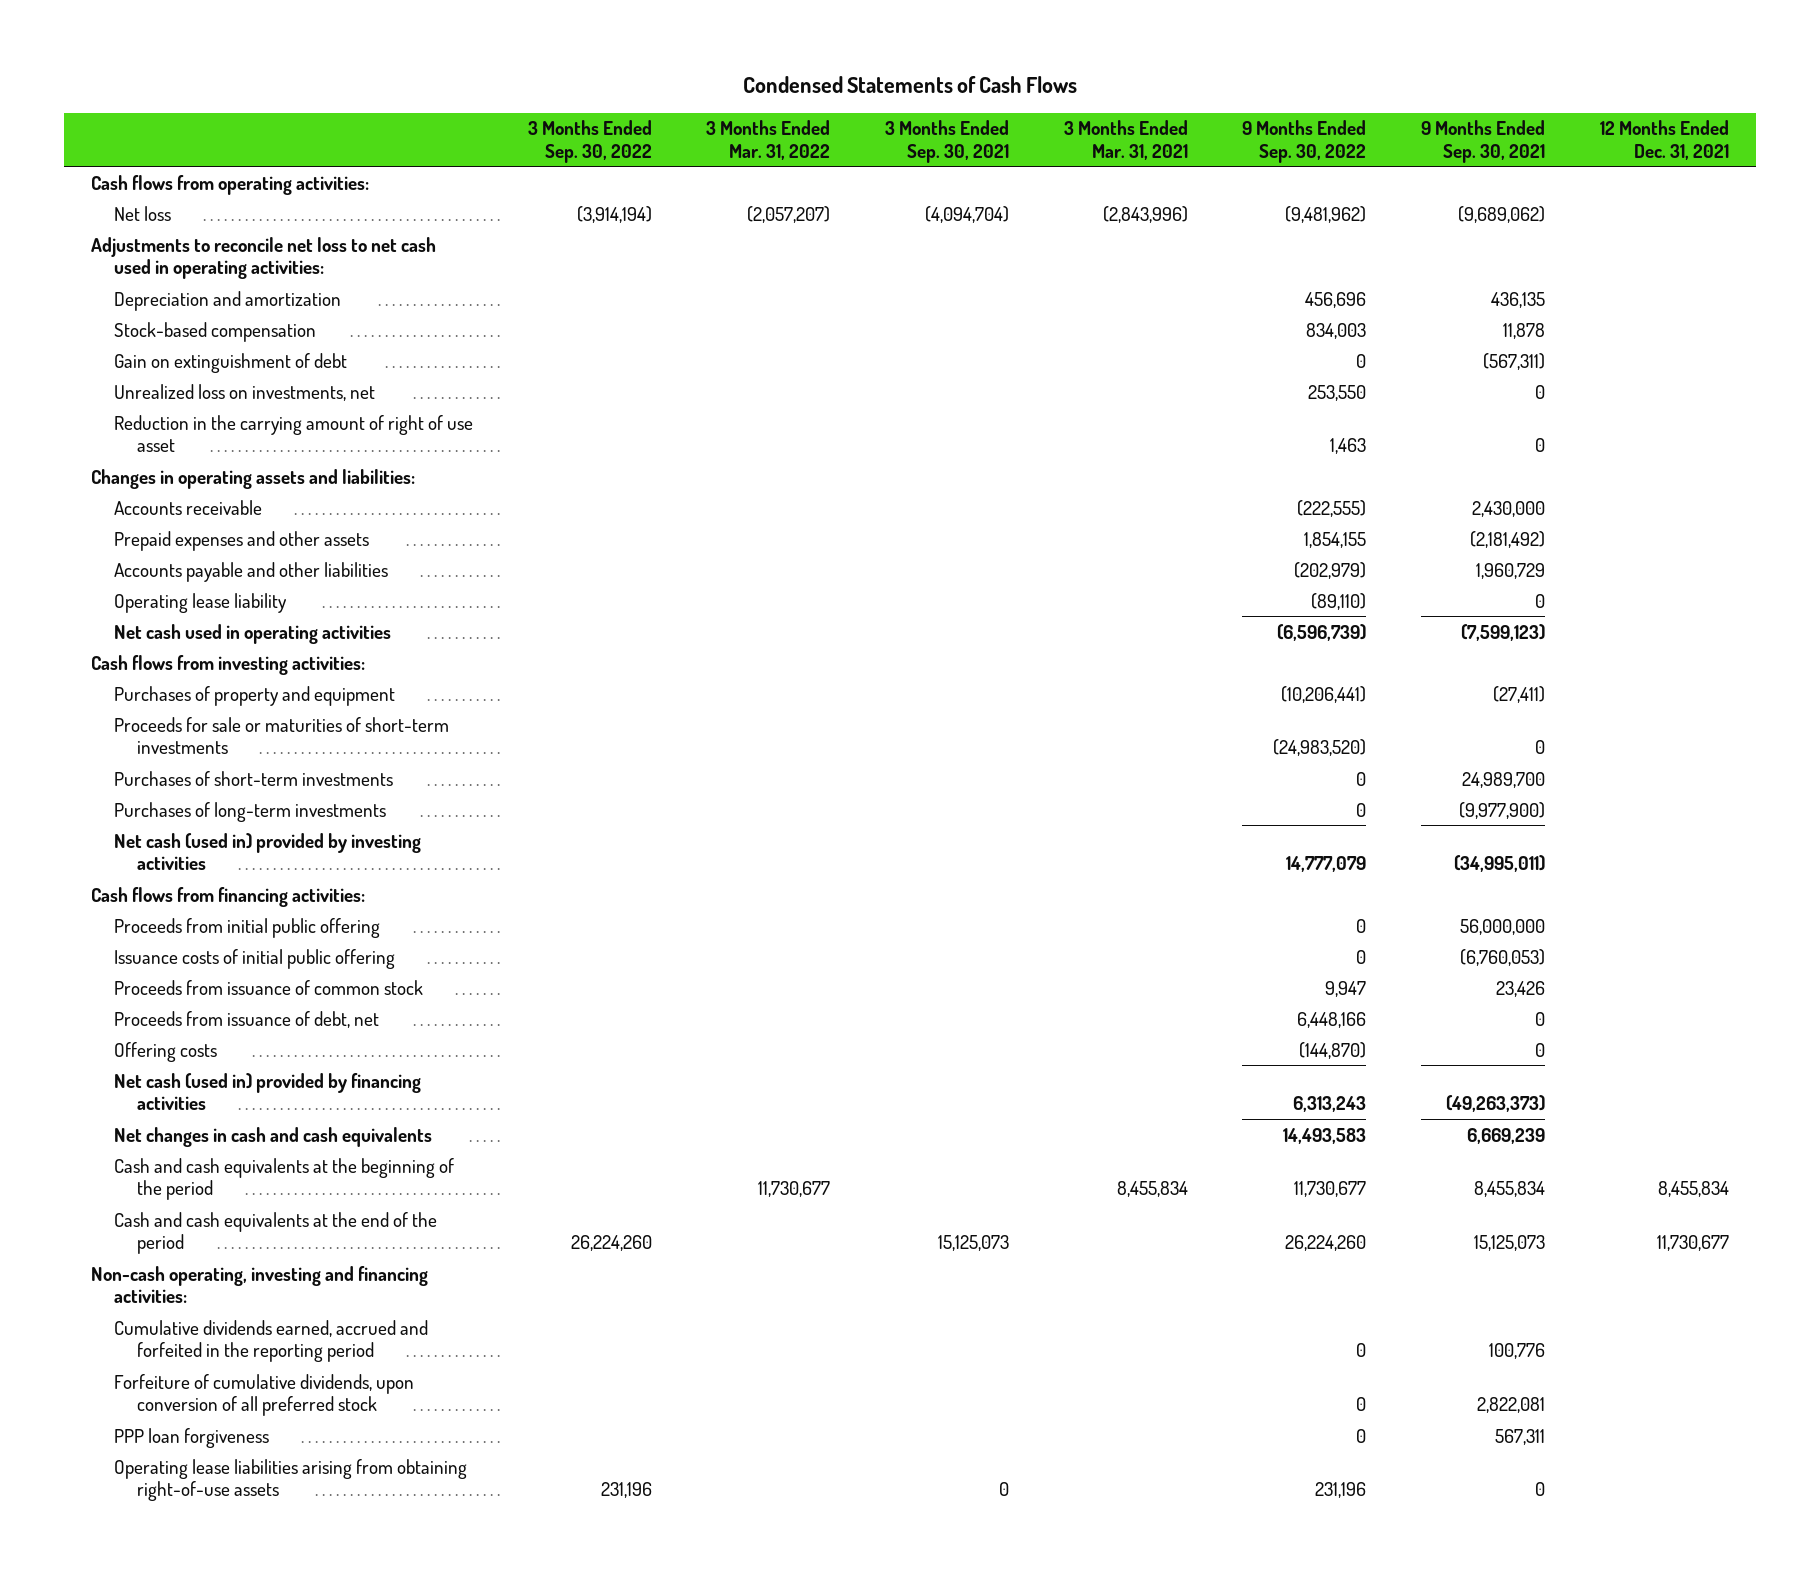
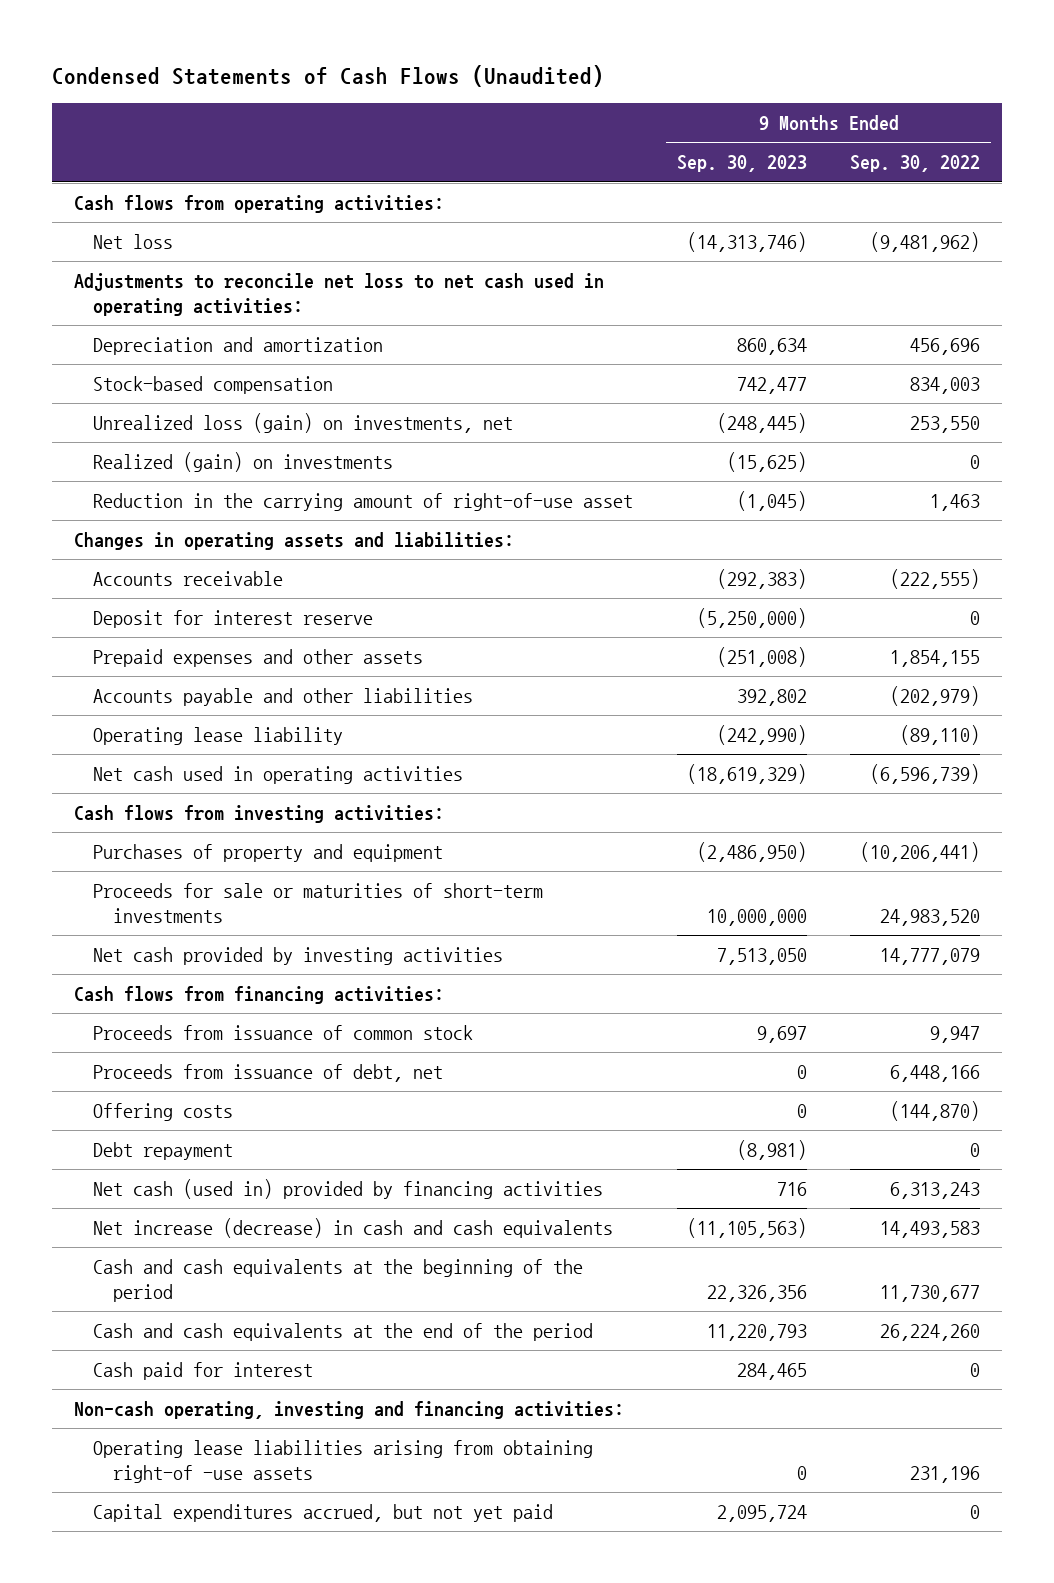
[742,76,1077,94] Condensed Statements of Cash Flows -> [52,65,605,88] Condensed Statements of Cash Flows (Unaudited)
[527,120,652,163] 3 Months Ended Sep. 30, 2022 -> none
[706,120,831,160] 3 Months Ended Mar. 31, 2022 -> none
[884,120,1009,163] 3 Months Ended Sep. 30, 2021 -> none
[1063,120,1188,160] 3 Months Ended Mar. 31, 2021 -> none
[1420,120,1545,163] 9 Months Ended Sep. 30, 2021 -> none
[1599,120,1729,160] 12 Months Ended Dec. 31, 2021 -> none
none -> [676,155,807,173] Sep. 30, 2023
[113,352,347,373] Gain on extinguishment of debt -> none
[113,383,375,401] Unrealized loss on investments, net -> [93,412,514,433] Unrealized loss (gain) on investments, net
none -> [93,451,394,472] Realized (gain) on investments
[113,414,473,453] Reduction in the carrying amount of right of use asset -> [93,492,634,511] Reduction in the carrying amount of right-of-use asset
none -> [93,609,374,628] Deposit for interest reserve
[113,770,393,786] Purchases of short-term investments -> none
[113,801,386,822] Purchases of long-term investments -> none
[1273,739,1367,757] (24,983,520) -> [880,908,981,926] 24,983,520
[113,832,421,871] Net cash (used in) provided by investing activities -> [93,946,504,965] Net cash provided by investing activities
[113,917,380,938] Proceeds from initial public offering -> none
[113,948,395,969] Issuance costs of initial public offering -> none
none -> [93,1141,234,1160] Debt repayment
[113,1126,432,1147] Net changes in cash and cash equivalents -> [93,1217,614,1238] Net increase (decrease) in cash and cash equivalents
none -> [93,1361,314,1380] Cash paid for interest
[113,1319,428,1363] Cumulative dividends earned, accrued and forfeited in the reporting period -> none
[113,1373,414,1417] Forfeiture of cumulative dividends, upon conversion of all preferred stock -> none
[113,1427,269,1448] PPP loan forgiveness -> none
[113,1458,467,1502] Operating lease liabilities arising from obtaining right-of-use assets -> [93,1439,594,1483] Operating lease liabilities arising from obtaining right-of -use assets
none -> [93,1503,554,1522] Capital expenditures accrued, but not yet paid

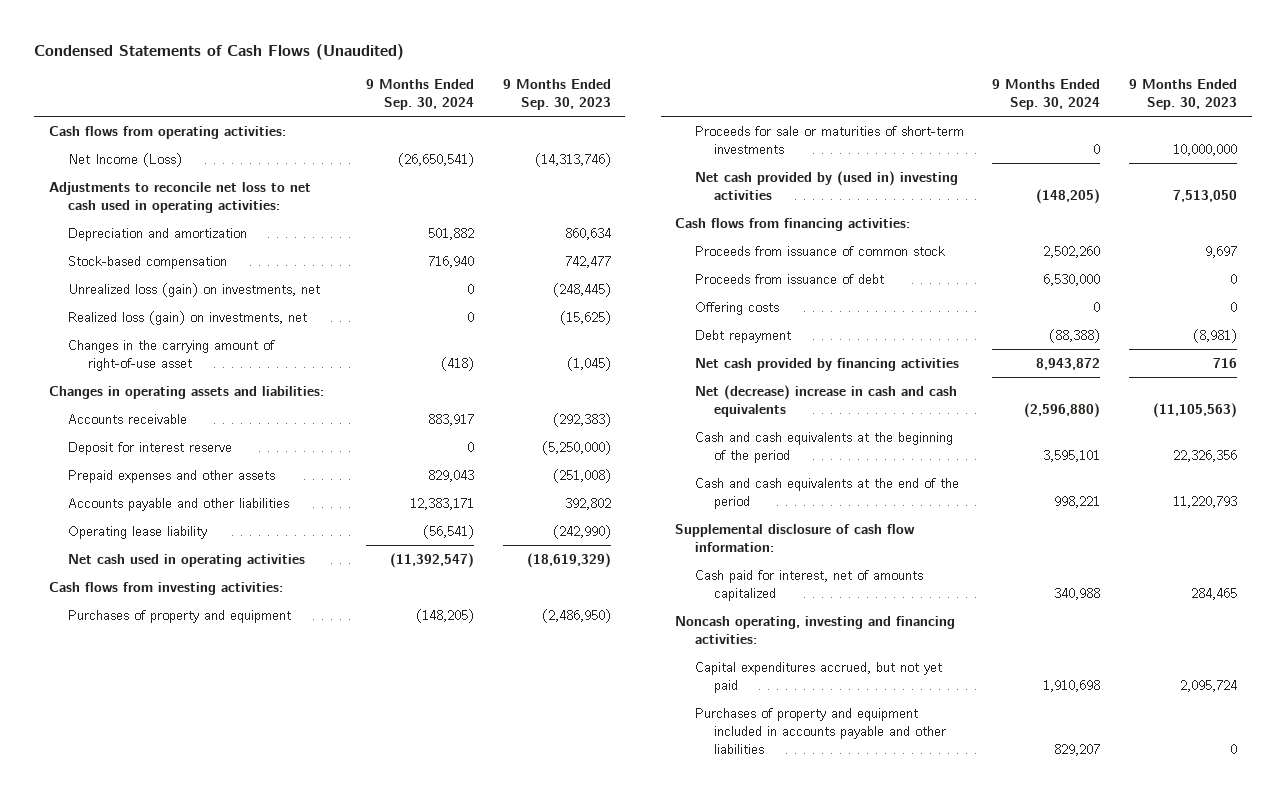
[850,155,981,173] Sep. 30, 2022 -> none
none -> [366,79,475,111] 9 Months Ended Sep. 30, 2024
[93,233,174,249] Net loss -> [68,152,183,167] Net Income (Loss)
[93,451,394,472] Realized (gain) on investments -> [68,310,308,325] Realized loss (gain) on investments, net
[93,492,634,511] Reduction in the carrying amount of right-of-use asset -> [68,339,276,371] Changes in the carrying amount of right-of-use asset
[93,946,504,965] Net cash provided by investing activities -> [694,170,958,200] Net cash provided by (used in) investing activities
[93,1063,444,1082] Proceeds from issuance of debt, net -> [694,273,884,284] Proceeds from issuance of debt
[93,1178,604,1199] Net cash (used in) provided by financing activities -> [694,357,959,371] Net cash provided by financing activities
[93,1217,614,1238] Net increase (decrease) in cash and cash equivalents -> [694,384,957,417] Net (decrease) increase in cash and cash equivalents
[93,1439,594,1483] Operating lease liabilities arising from obtaining right-of -use assets -> none
none -> [675,523,916,552] Supplemental disclosure of cash flow information:
[93,1361,314,1380] Cash paid for interest -> [694,569,923,601] Cash paid for interest, net of amounts capitalized
[73,1400,624,1419] Non-cash operating, investing and financing activities: -> [675,615,956,644] Noncash operating, investing and financing activities:
none -> [694,707,947,754] Purchases of property and equipment included in accounts payable and other liabilities

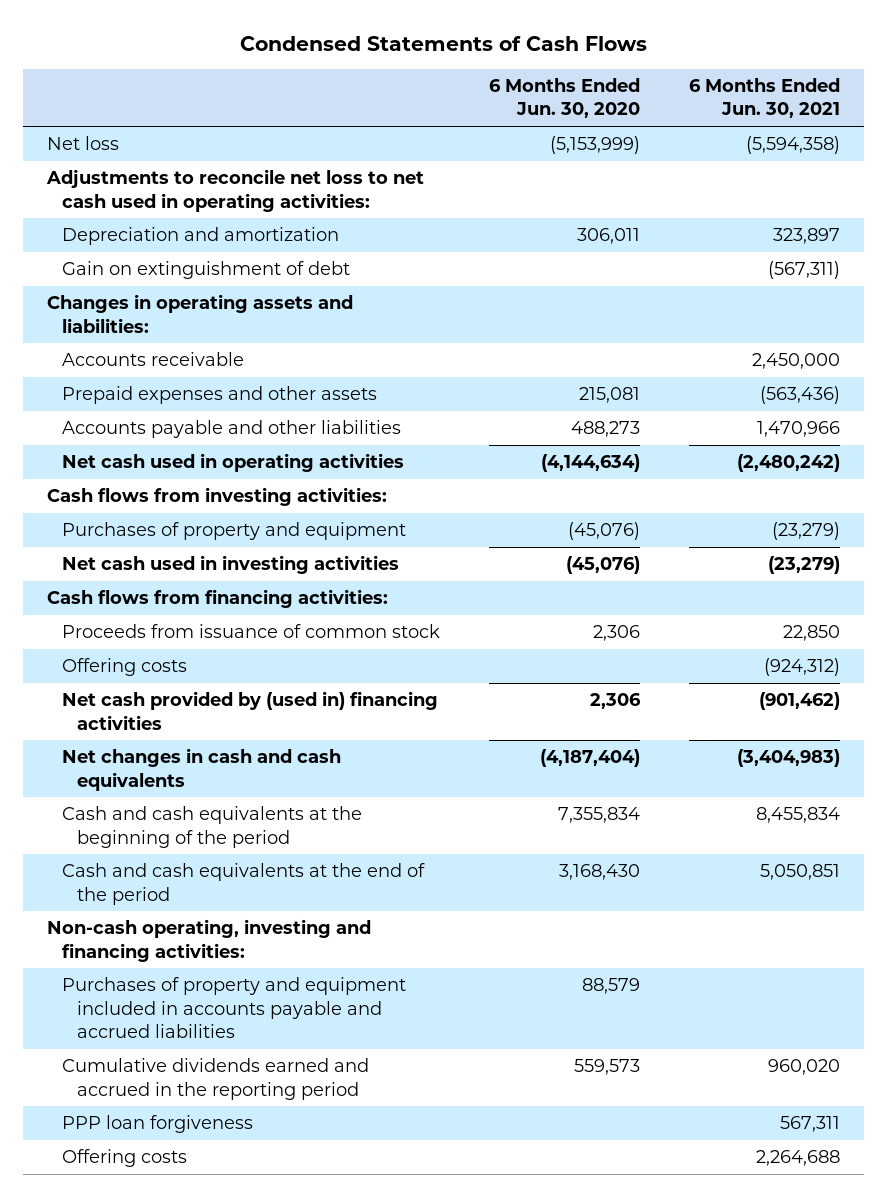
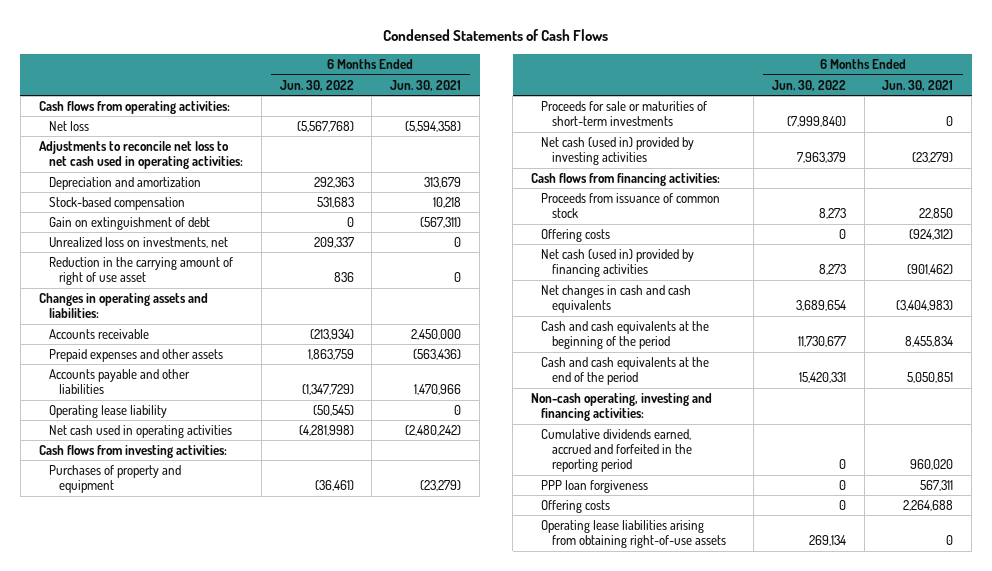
[488,78,640,119] 6 Months Ended Jun. 30, 2020 -> none
none -> [279,79,354,91] Jun. 30, 2022
none -> [38,101,230,115] Cash flows from operating activities:
[772,228,840,245] 323,897 -> [424,177,462,189] 313,679
none -> [49,197,186,211] Stock-based compensation
none -> [49,237,229,249] Unrealized loss on investments, net
none -> [49,257,234,286] Reduction in the carrying amount of right of use asset
none -> [49,405,168,419] Operating lease liability
none -> [541,101,708,127] Proceeds for sale or maturities of short-term investments
[62,555,400,575] Net cash used in investing activities -> [541,137,695,166] Net cash (used in) provided by investing activities
[62,691,439,730] Net cash provided by (used in) financing activities -> [541,249,695,278] Net cash (used in) provided by financing activities
[62,977,407,1038] Purchases of property and equipment included in accounts payable and accrued liabilities -> none
[62,1058,370,1100] Cumulative dividends earned and accrued in the reporting period -> [541,429,692,473] Cumulative dividends earned, accrued and forfeited in the reporting period
none -> [541,520,726,549] Operating lease liabilities arising from obtaining right-of-use assets

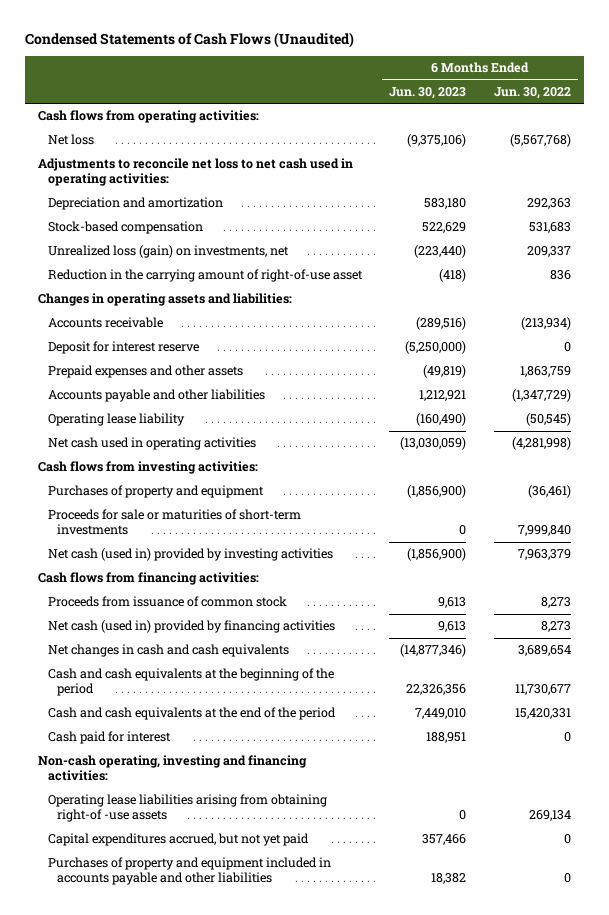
[383,28,609,41] Condensed Statements of Cash Flows -> [24,31,354,48] Condensed Statements of Cash Flows (Unaudited)
[390,79,462,91] Jun. 30, 2021 -> none
none -> [389,86,467,99] Jun. 30, 2023
[49,217,211,231] Gain on extinguishment of debt -> none
[49,237,229,249] Unrealized loss on investments, net -> [47,245,289,259] Unrealized loss (gain) on investments, net
[49,257,234,286] Reduction in the carrying amount of right of use asset -> [47,269,363,283] Reduction in the carrying amount of right-of-use asset
none -> [47,341,199,355] Deposit for interest reserve
[786,116,846,128] (7,999,840) -> [517,525,571,537] 7,999,840
[541,229,611,243] Offering costs -> none
none -> [47,731,171,745] Cash paid for interest
[541,429,692,473] Cumulative dividends earned, accrued and forfeited in the reporting period -> none
[541,480,649,494] PPP loan forgiveness -> none
[541,500,611,514] Offering costs -> none
[541,520,726,549] Operating lease liabilities arising from obtaining right-of-use assets -> [47,794,327,823] Operating lease liabilities arising from obtaining right-of -use assets
none -> [47,833,309,847] Capital expenditures accrued, but not yet paid
none -> [47,857,331,886] Purchases of property and equipment included in accounts payable and other liabilities

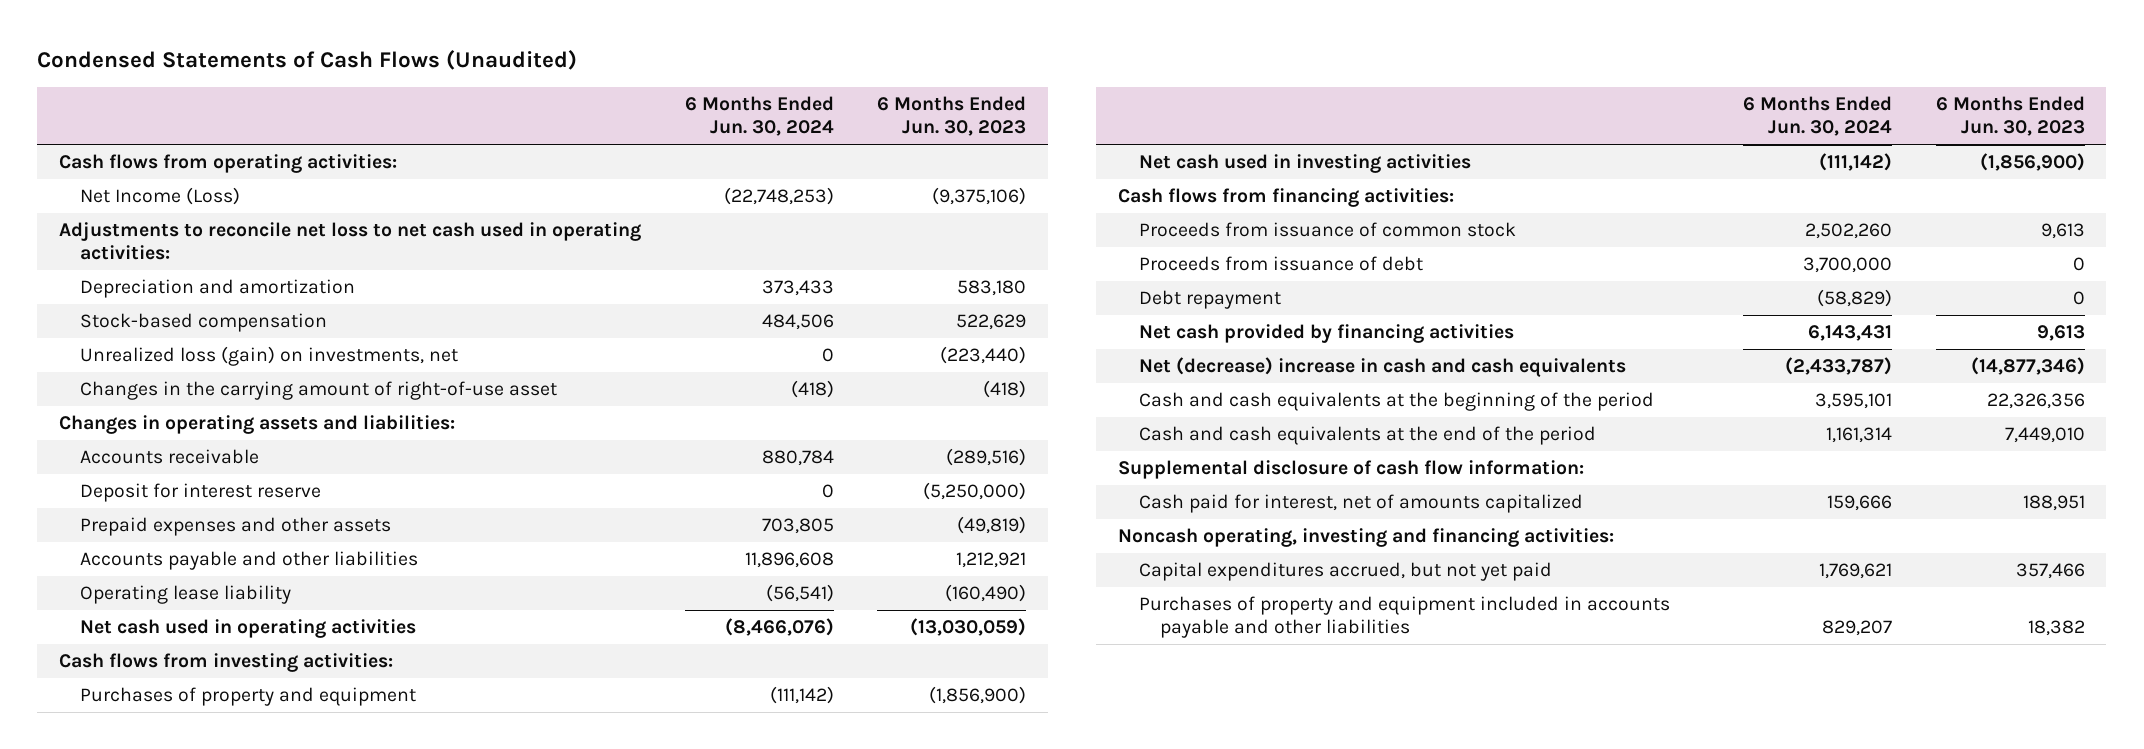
[493,86,571,99] Jun. 30, 2022 -> none
none -> [684,96,834,136] 6 Months Ended Jun. 30, 2024
[47,134,94,146] Net loss -> [80,187,241,206] Net Income (Loss)
[47,269,363,283] Reduction in the carrying amount of right-of-use asset -> [80,381,558,401] Changes in the carrying amount of right-of-use asset
[47,509,301,536] Proceeds for sale or maturities of short-term investments -> none
[47,548,333,562] Net cash (used in) provided by investing activities -> [1138,154,1471,174] Net cash used in investing activities
none -> [1138,256,1423,272] Proceeds from issuance of debt
none -> [1138,290,1281,310] Debt repayment
[47,620,335,634] Net cash (used in) provided by financing activities -> [1138,324,1514,344] Net cash provided by financing activities
[47,644,289,658] Net changes in cash and cash equivalents -> [1138,357,1626,378] Net (decrease) increase in cash and cash equivalents
[47,794,327,823] Operating lease liabilities arising from obtaining right-of -use assets -> none
none -> [1117,460,1584,480] Supplemental disclosure of cash flow information:
[47,731,171,745] Cash paid for interest -> [1138,494,1583,514] Cash paid for interest, net of amounts capitalized
[38,755,308,782] Non-cash operating, investing and financing activities: -> [1117,528,1614,548] Noncash operating, investing and financing activities:

